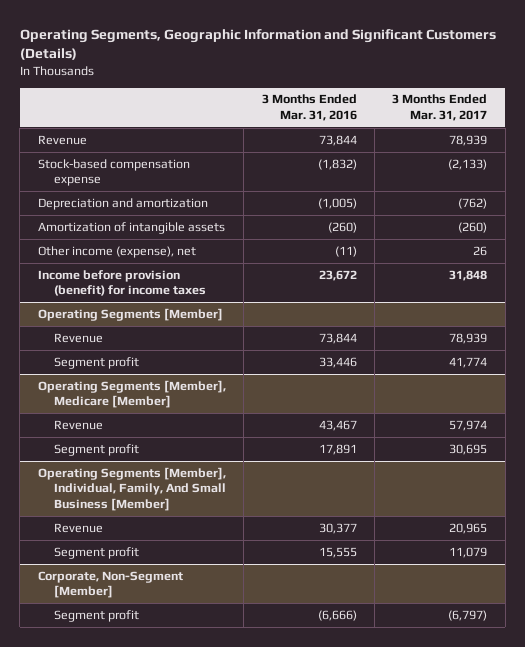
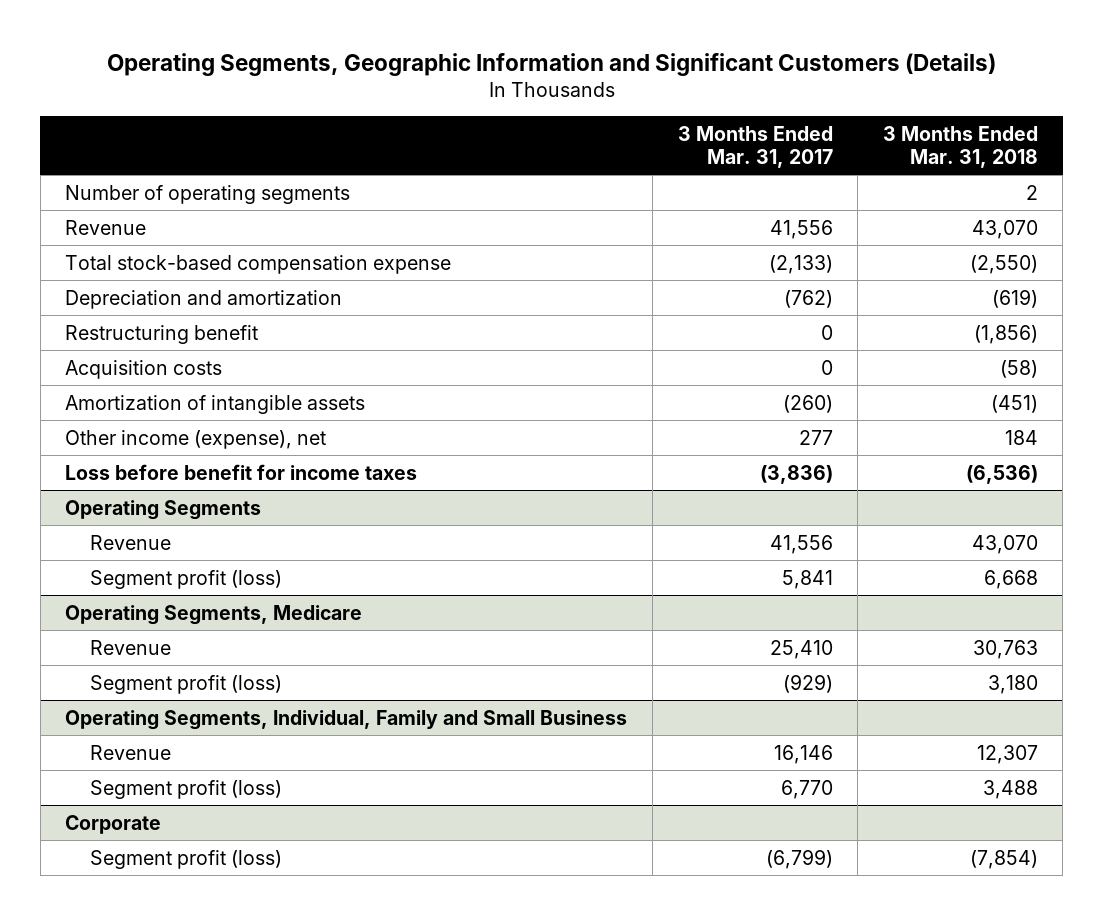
[261,94,357,121] 3 Months Ended Mar. 31, 2016 -> none
none -> [882,126,1038,168] 3 Months Ended Mar. 31, 2018
none -> [65,184,351,204] Number of operating segments
[449,134,488,146] 78,939 -> [769,219,833,239] 41,556
[37,158,190,187] Stock-based compensation expense -> [65,254,452,274] Total stock-based compensation expense
none -> [65,324,259,344] Restructuring benefit
none -> [65,359,223,379] Acquisition costs
[473,245,488,256] 26 -> [798,429,833,445] 277
[37,269,206,297] Income before provision (benefit) for income taxes -> [65,463,418,480] Loss before benefit for income taxes
[449,269,488,281] 31,848 -> [759,464,833,484] (3,836)
[37,307,223,321] Operating Segments [Member] -> [65,499,262,520] Operating Segments
[449,332,488,344] 78,939 -> [769,534,833,554] 41,556
[53,356,139,369] Segment profit -> [89,569,282,589] Segment profit (loss)
[449,356,488,368] 41,774 -> [781,569,833,589] 5,841
[37,379,226,409] Operating Segments [Member], Medicare [Member] -> [65,604,363,625] Operating Segments, Medicare
[449,419,488,431] 57,974 -> [769,639,833,659] 25,410
[53,443,139,456] Segment profit -> [89,674,282,694] Segment profit (loss)
[449,443,488,455] 30,695 -> [782,673,833,693] (929)
[37,466,226,511] Operating Segments [Member], Individual, Family, And Small Business [Member] -> [65,709,628,730] Operating Segments, Individual, Family and Small Business
[449,522,488,534] 20,965 -> [773,744,833,764] 16,146
[53,546,139,559] Segment profit -> [89,779,282,799] Segment profit (loss)
[449,546,488,558] 11,079 -> [780,779,833,799] 6,770
[37,570,183,599] Corporate, Non-Segment [Member] -> [65,814,162,834] Corporate
[53,609,139,622] Segment profit -> [89,849,282,869] Segment profit (loss)
[448,609,488,621] (6,797) -> [765,848,833,869] (6,799)

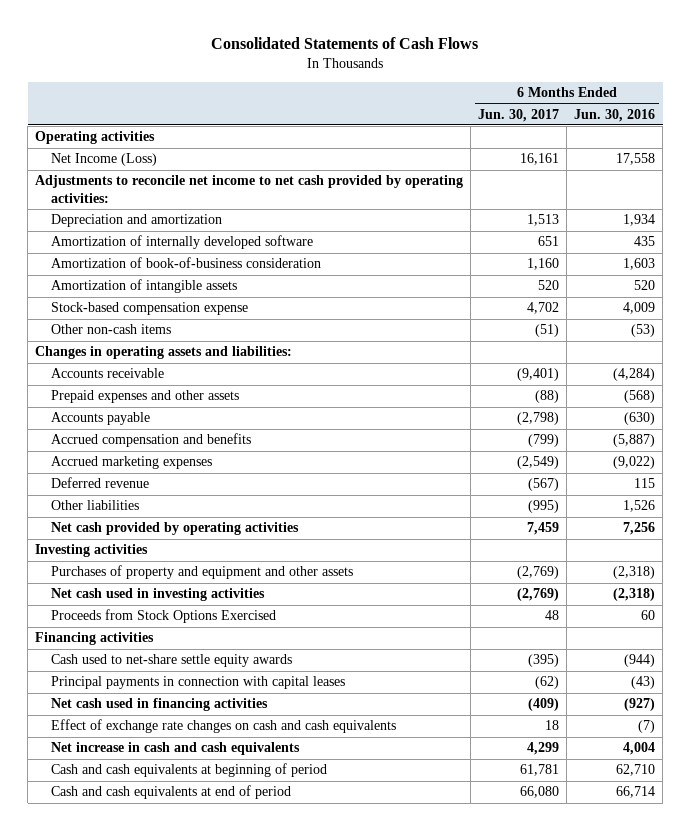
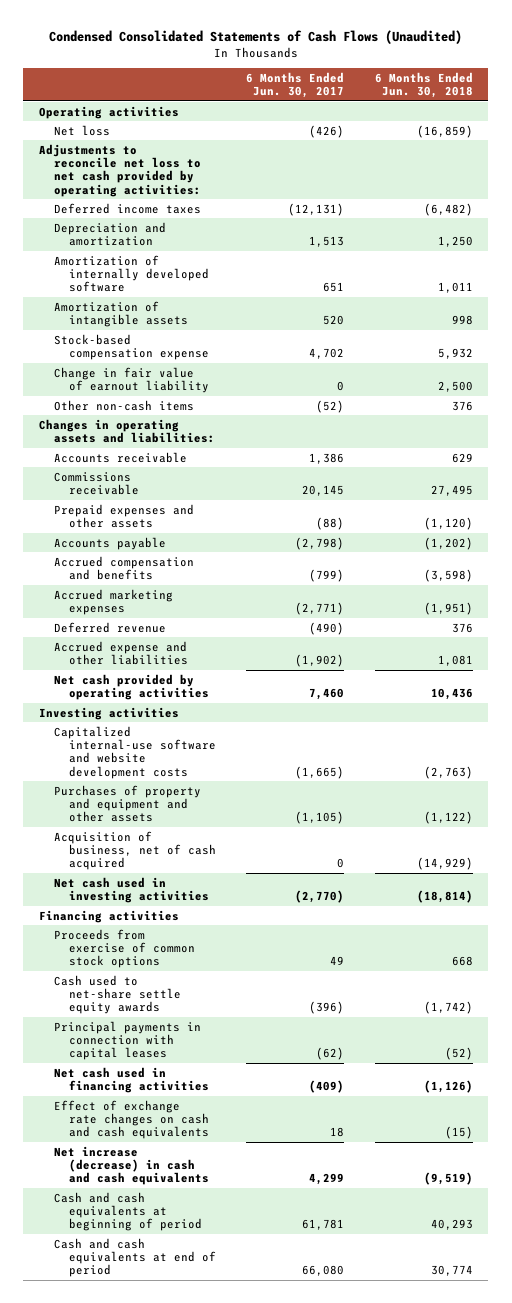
[211,37,479,50] Consolidated Statements of Cash Flows -> [48,30,462,45] Condensed Consolidated Statements of Cash Flows (Unaudited)
[574,108,656,122] Jun. 30, 2016 -> none
none -> [374,71,473,99] 6 Months Ended Jun. 30, 2018
[50,153,157,167] Net Income (Loss) -> [53,124,110,136] Net loss
[520,153,560,166] 16,161 -> [309,124,345,138] (426)
[35,175,464,203] Adjustments to reconcile net income to net cash provided by operating activities: -> [38,143,201,197] Adjustments to reconcile net loss to net cash provided by operating activities:
none -> [53,202,201,214] Deferred income taxes
[50,257,321,269] Amortization of book-of-business consideration -> none
none -> [53,366,209,393] Change in fair value of earnout liability
[535,324,560,338] (51) -> [316,399,345,413] (52)
[517,368,560,382] (9,401) -> [309,452,345,464] 1,386
none -> [53,471,139,495] Commissions receivable
[50,500,139,511] Other liabilities -> none
[517,456,560,470] (2,549) -> [295,601,345,615] (2,771)
[528,478,560,492] (567) -> [309,621,345,635] (490)
none -> [53,640,188,665] Accrued expense and other liabilities
[527,522,560,536] 7,459 -> [309,687,345,700] 7,460
[50,609,276,624] Proceeds from Stock Options Exercised -> none
none -> [53,725,216,779] Capitalized internal-use software and website development costs
[517,566,560,580] (2,769) -> [295,811,345,825] (1,105)
none -> [53,830,216,871] Acquisition of business, net of cash acquired
[517,588,560,602] (2,769) -> [295,889,345,903] (2,770)
none -> [53,928,195,969] Proceeds from exercise of common stock options
[528,654,560,668] (395) -> [309,1001,345,1015] (396)
[50,742,300,756] Net increase in cash and cash equivalents -> [53,1145,209,1186] Net increase (decrease) in cash and cash equivalents

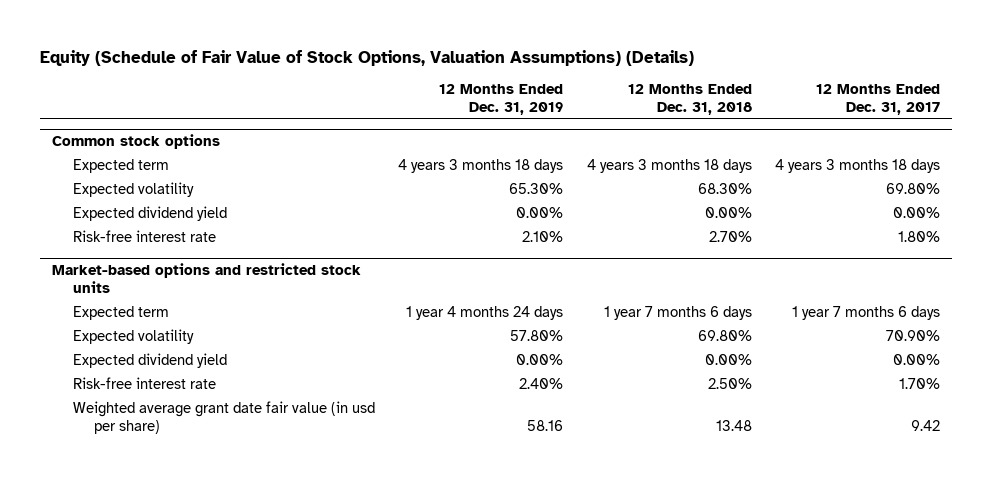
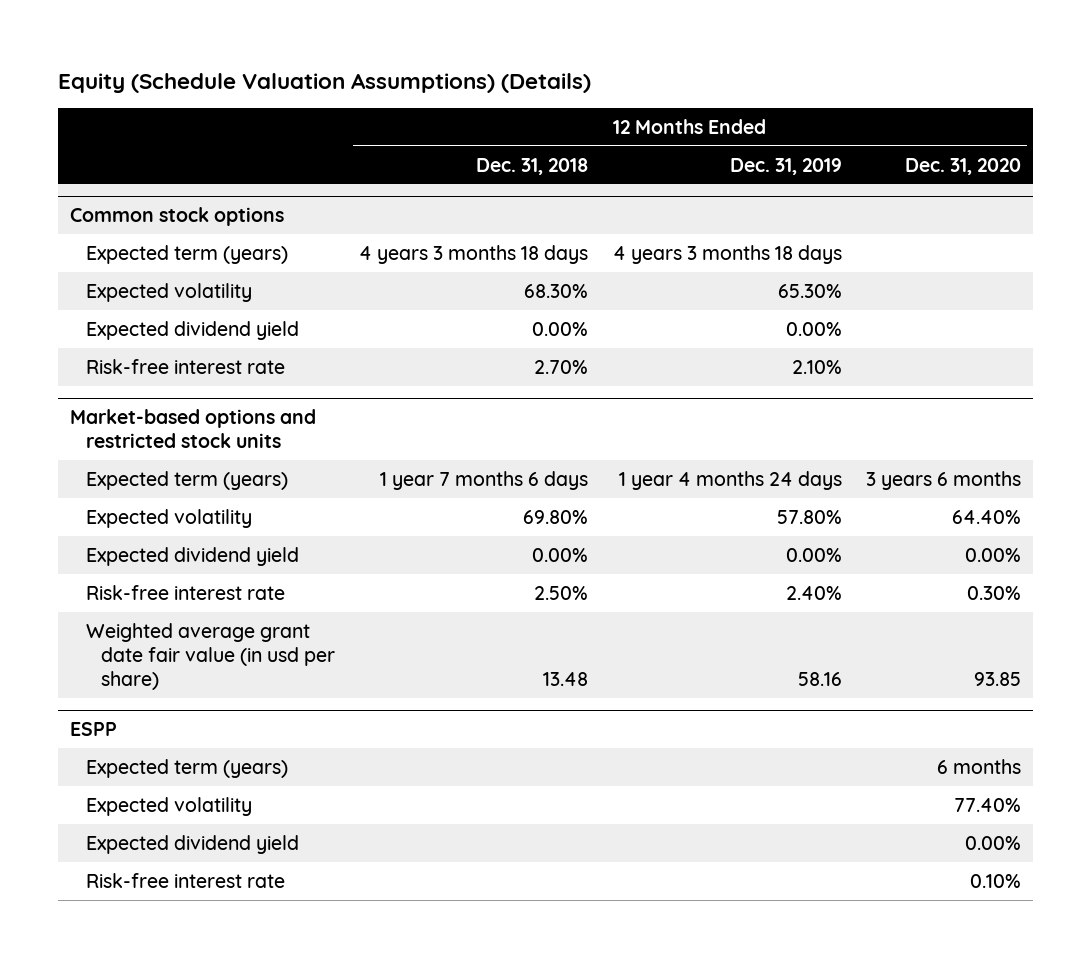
[40,49,695,66] Equity (Schedule of Fair Value of Stock Options, Valuation Assumptions) (Details) -> [58,72,592,93] Equity (Schedule Valuation Assumptions) (Details)
[815,83,940,115] 12 Months Ended Dec. 31, 2017 -> none
none -> [904,157,1021,175] Dec. 31, 2020
[73,158,170,173] Expected term -> [85,244,288,264] Expected term (years)
[73,305,170,320] Expected term -> [85,470,288,490] Expected term (years)
none -> [70,721,118,736] ESPP
none -> [85,758,288,778] Expected term (years)
none -> [85,796,252,816] Expected volatility
none -> [85,834,299,854] Expected dividend yield
none -> [85,872,285,888] Risk-free interest rate

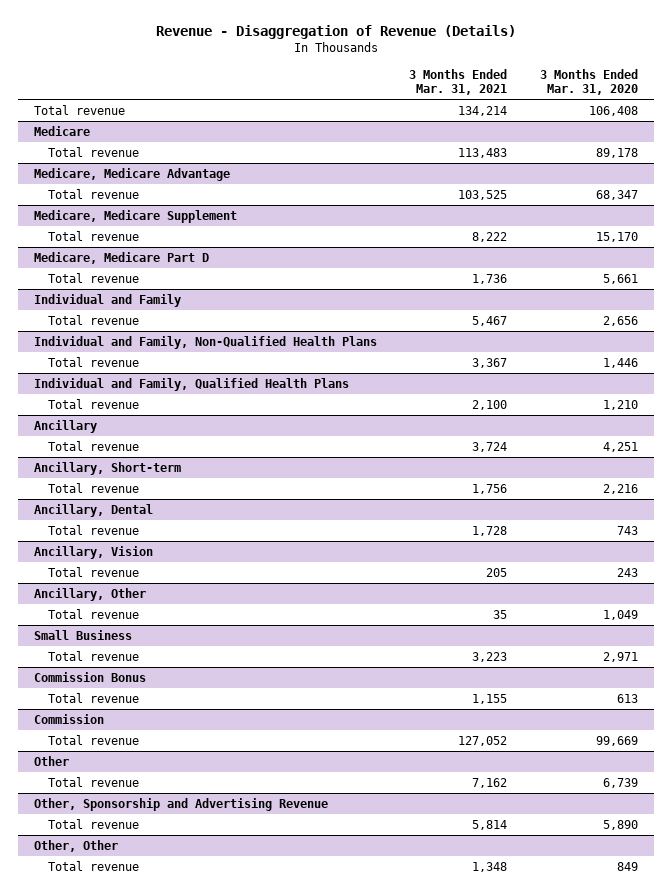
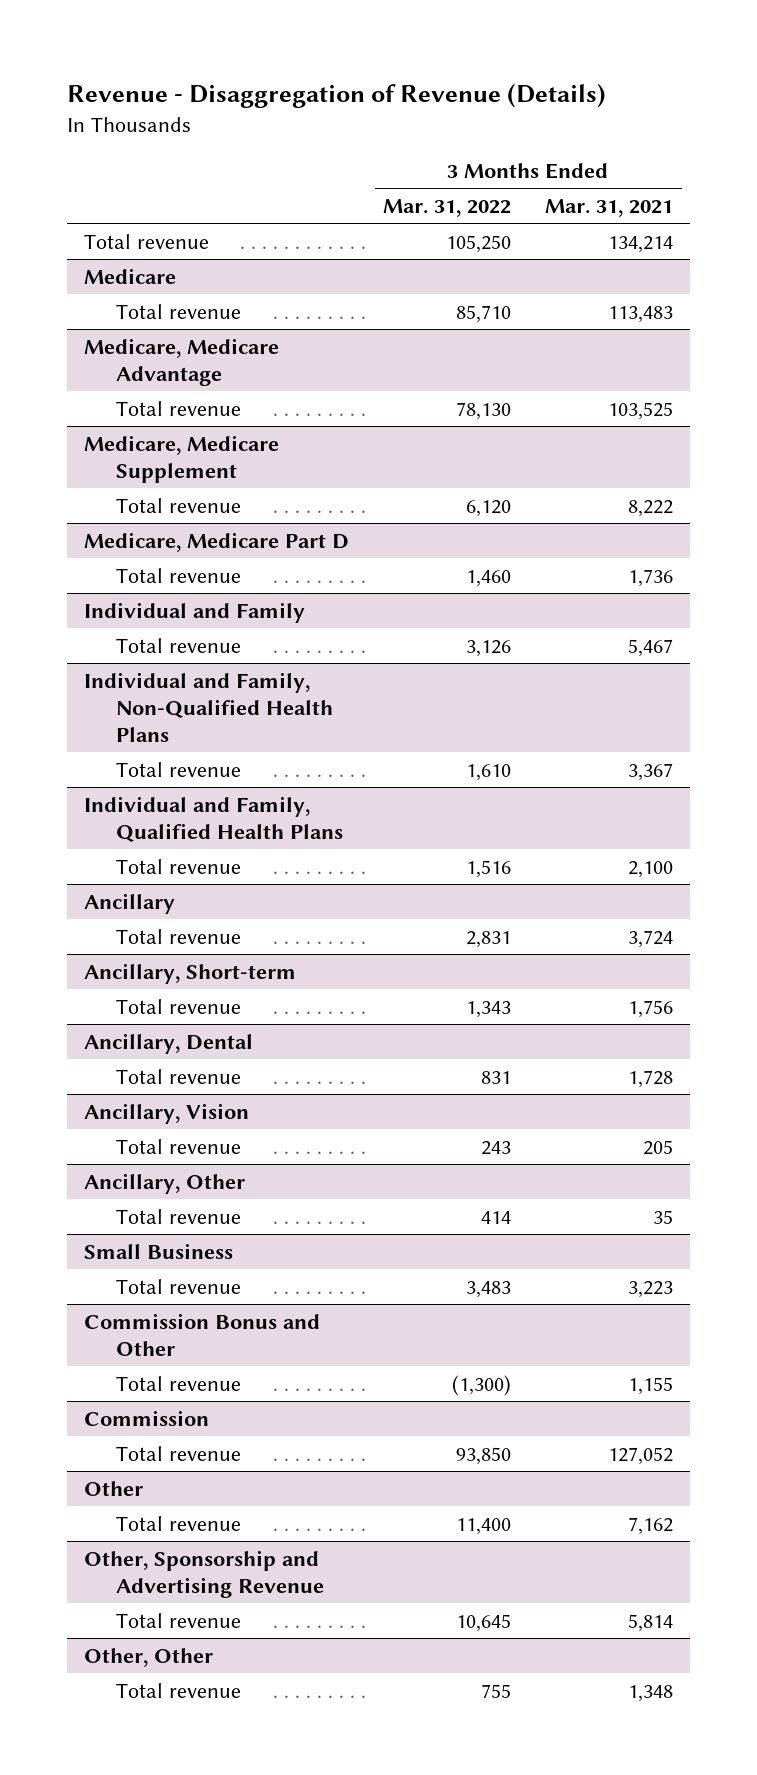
[539,68,638,95] 3 Months Ended Mar. 31, 2020 -> none
none -> [383,199,512,218] Mar. 31, 2022
[33,671,146,682] Commission Bonus -> [84,1312,321,1356] Commission Bonus and Other

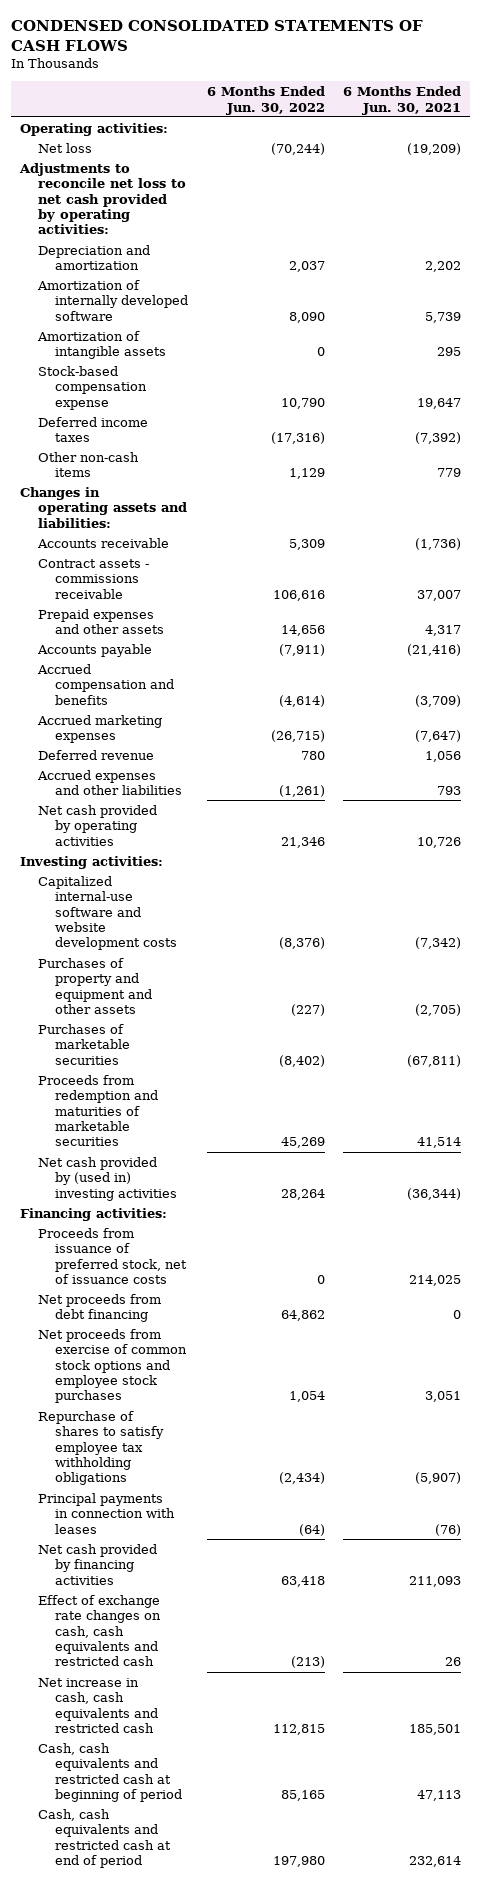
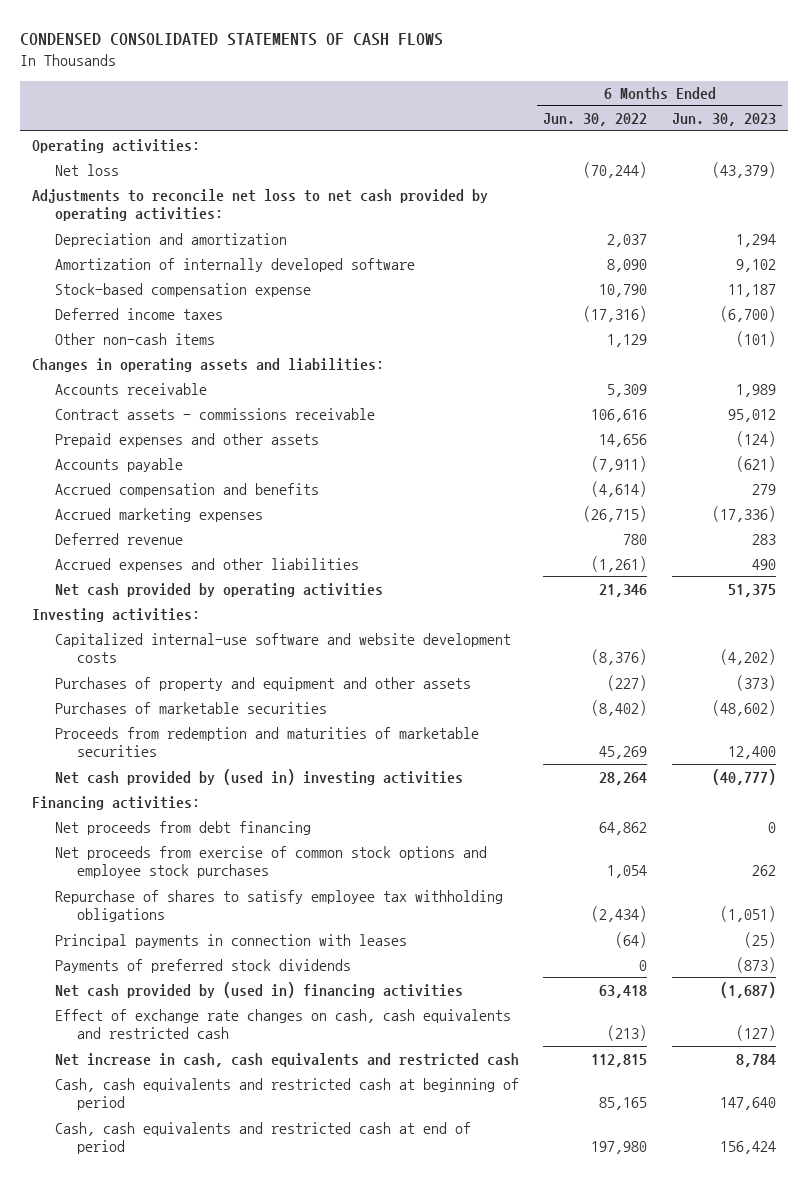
[343,86,462,115] 6 Months Ended Jun. 30, 2021 -> none
none -> [672,113,777,127] Jun. 30, 2023
[36,330,167,360] Amortization of intangible assets -> none
[37,1227,188,1284] Proceeds from issuance of preferred stock, net of issuance costs -> none
none -> [54,958,351,973] Payments of preferred stock dividends
[37,1543,157,1585] Net cash provided by financing activities -> [54,981,463,998] Net cash provided by (used in) financing activities

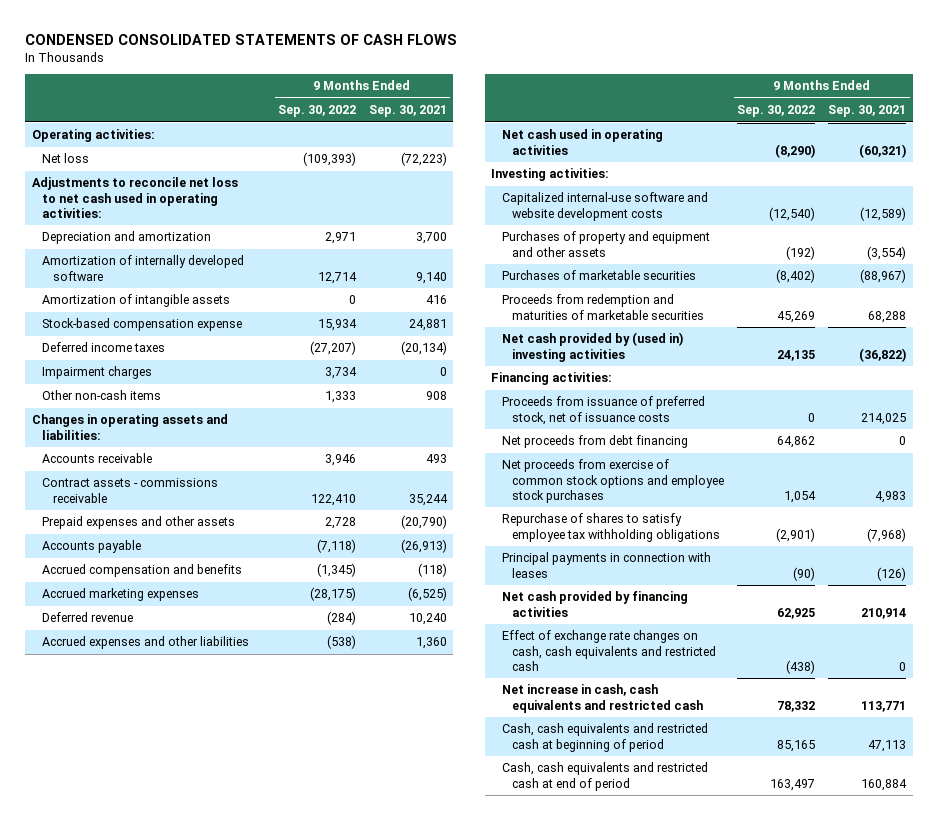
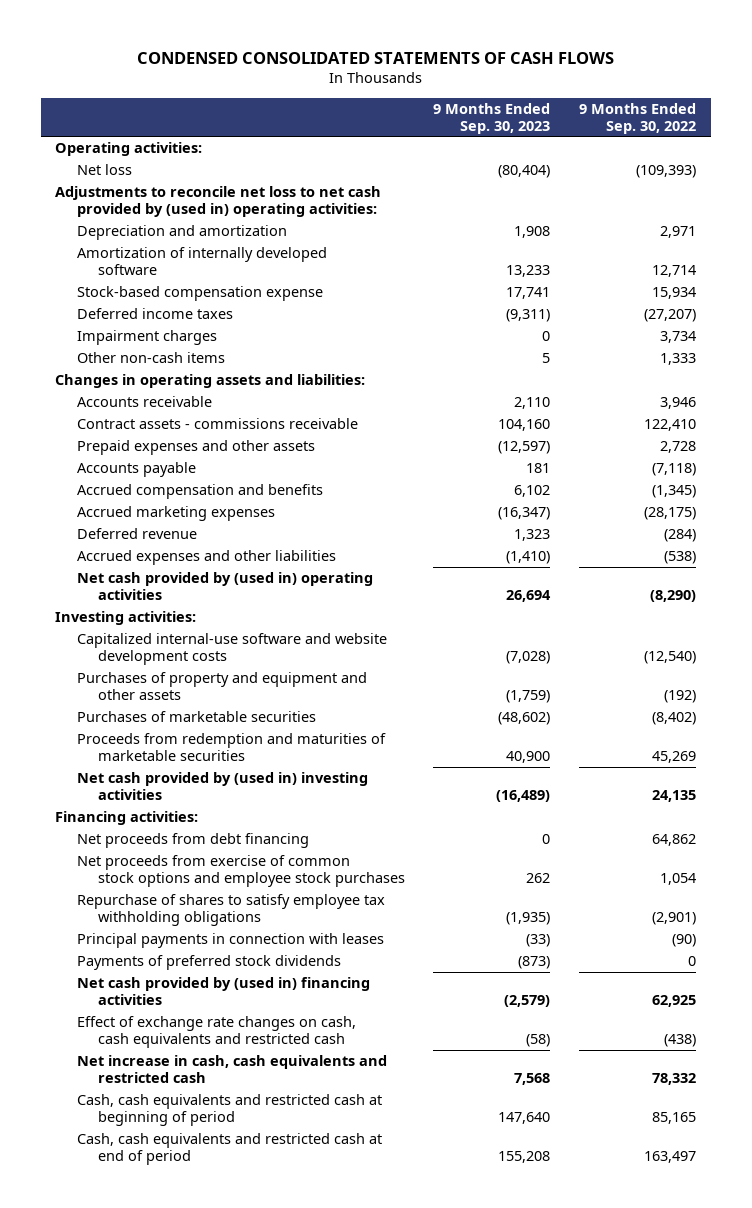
[368,105,447,118] Sep. 30, 2021 -> none
none -> [433,102,551,134] 9 Months Ended Sep. 30, 2023
[31,177,238,218] Adjustments to reconcile net loss to net cash used in operating activities: -> [55,186,382,217] Adjustments to reconcile net loss to net cash provided by (used in) operating activities:
[42,294,231,308] Amortization of intangible assets -> none
[501,129,663,155] Net cash used in operating activities -> [76,572,373,600] Net cash provided by (used in) operating activities
[501,396,705,425] Proceeds from issuance of preferred stock, net of issuance costs -> none
none -> [76,955,341,971] Payments of preferred stock dividends
[501,591,688,617] Net cash provided by financing activities -> [76,977,370,1005] Net cash provided by (used in) financing activities

